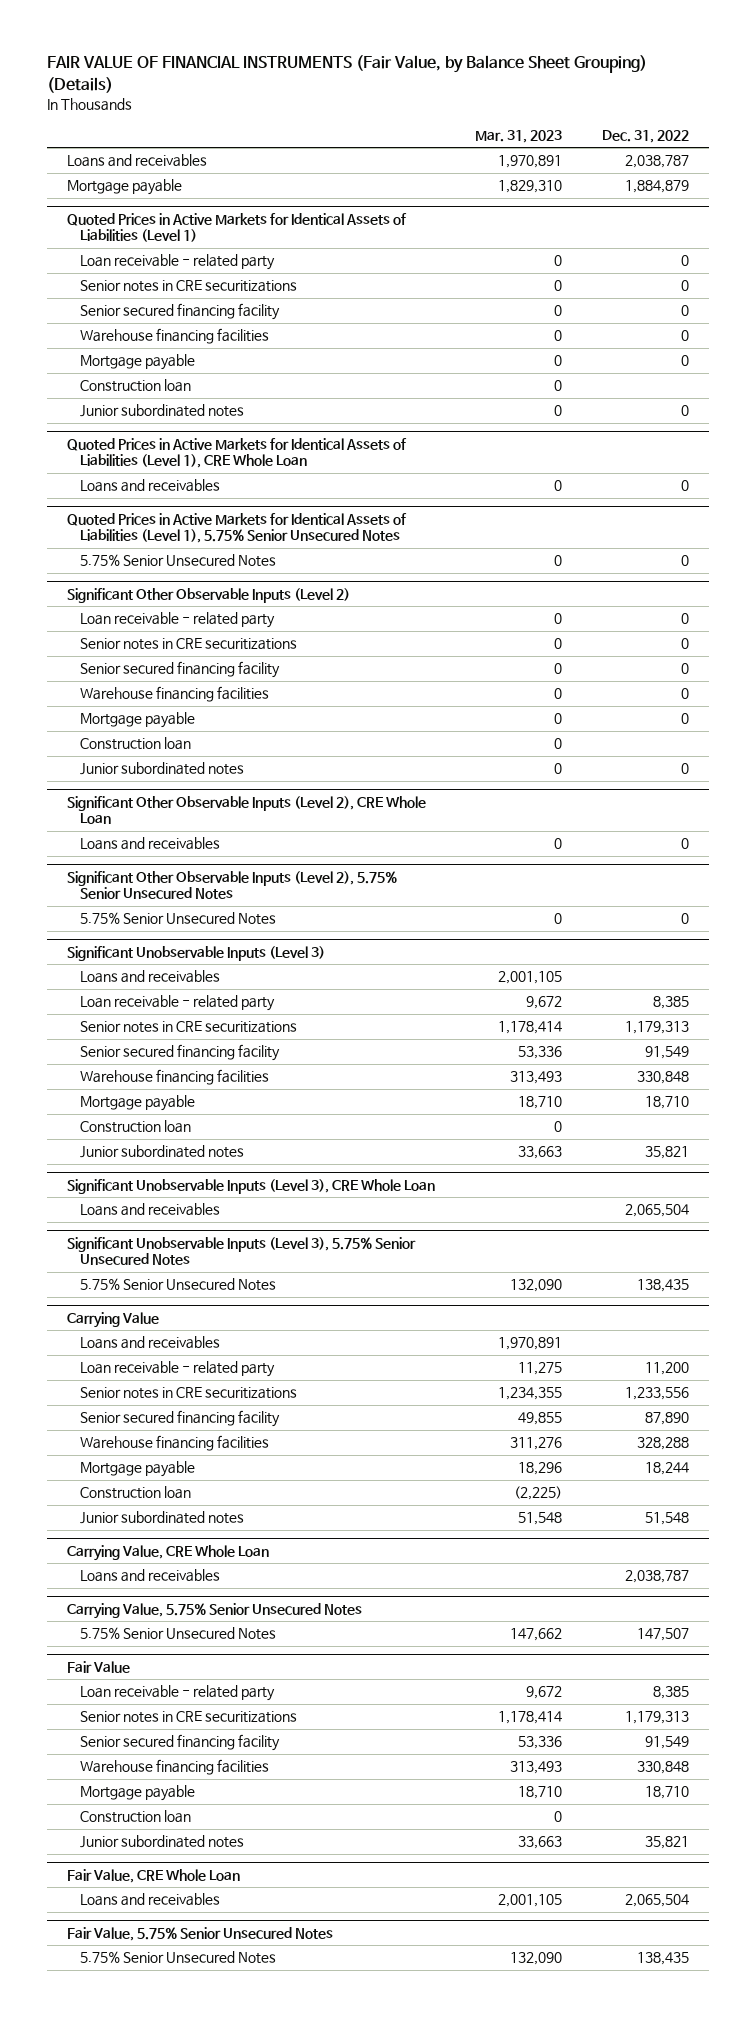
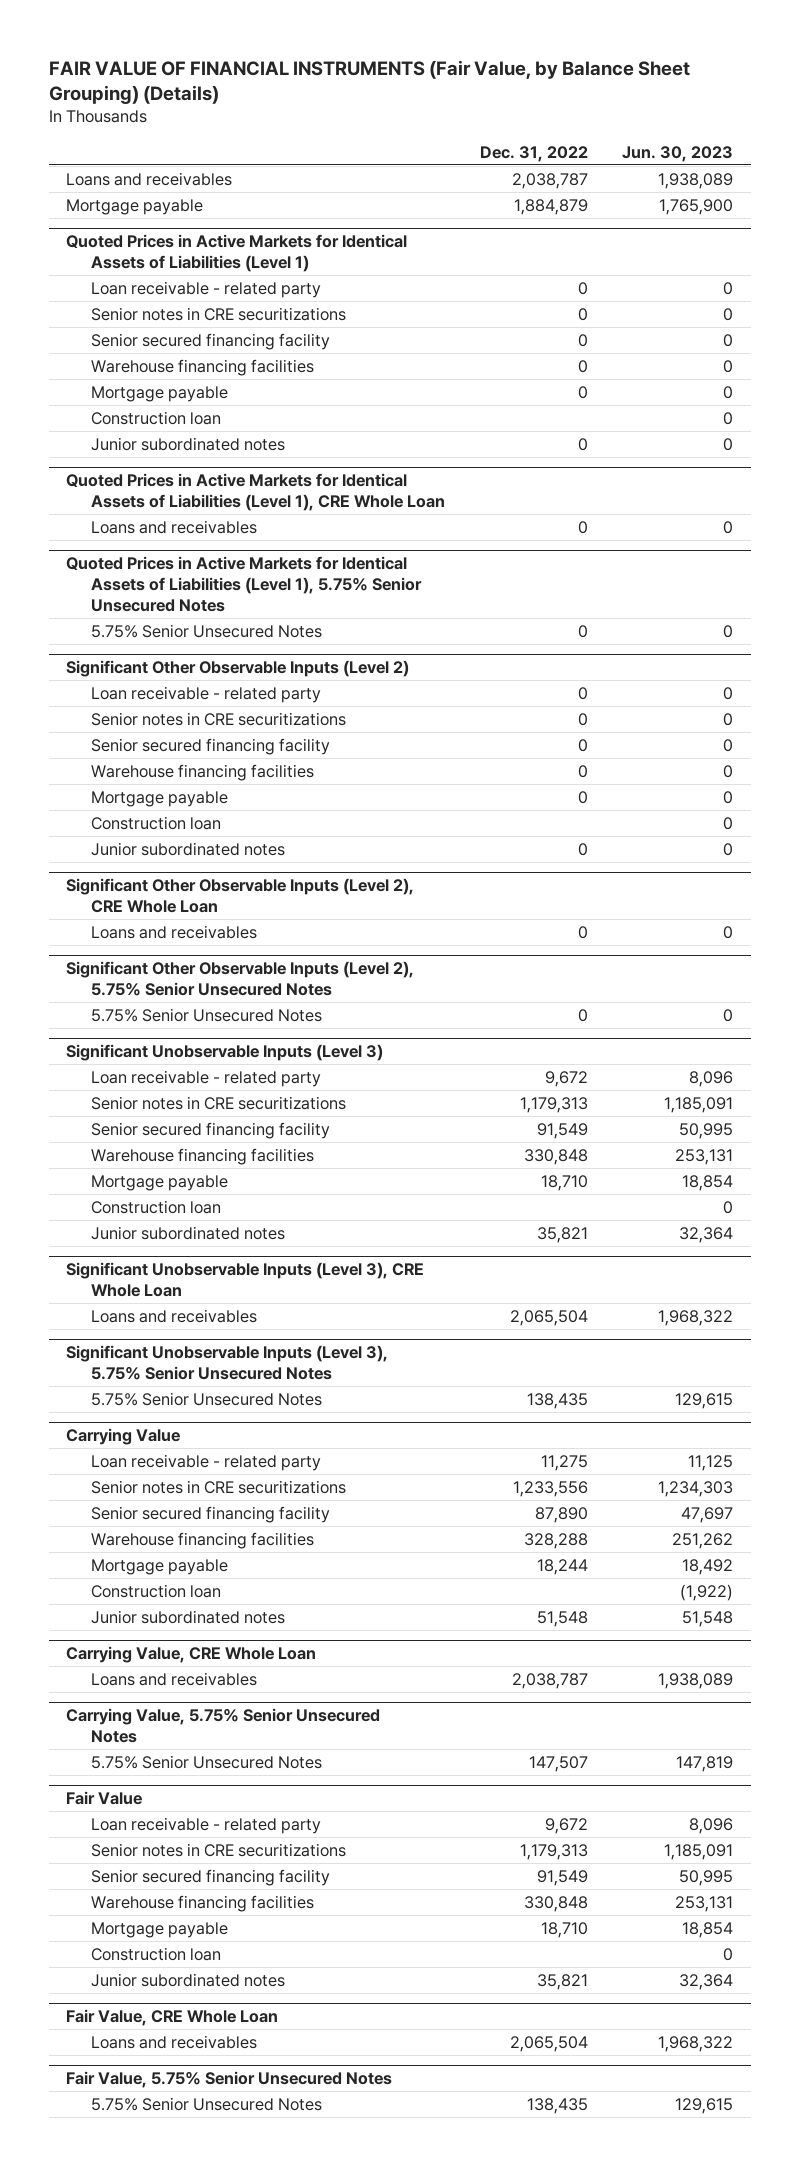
[474,130,562,144] Mar. 31, 2023 -> none
none -> [622,145,734,162] Jun. 30, 2023
[79,970,220,984] Loans and receivables -> none
[652,996,689,1010] 8,385 -> [544,1070,588,1087] 9,672
[79,1336,220,1350] Loans and receivables -> none
[644,1362,689,1376] 11,200 -> [540,1454,588,1471] 11,275
[652,1686,689,1700] 8,385 -> [544,1817,588,1834] 9,672

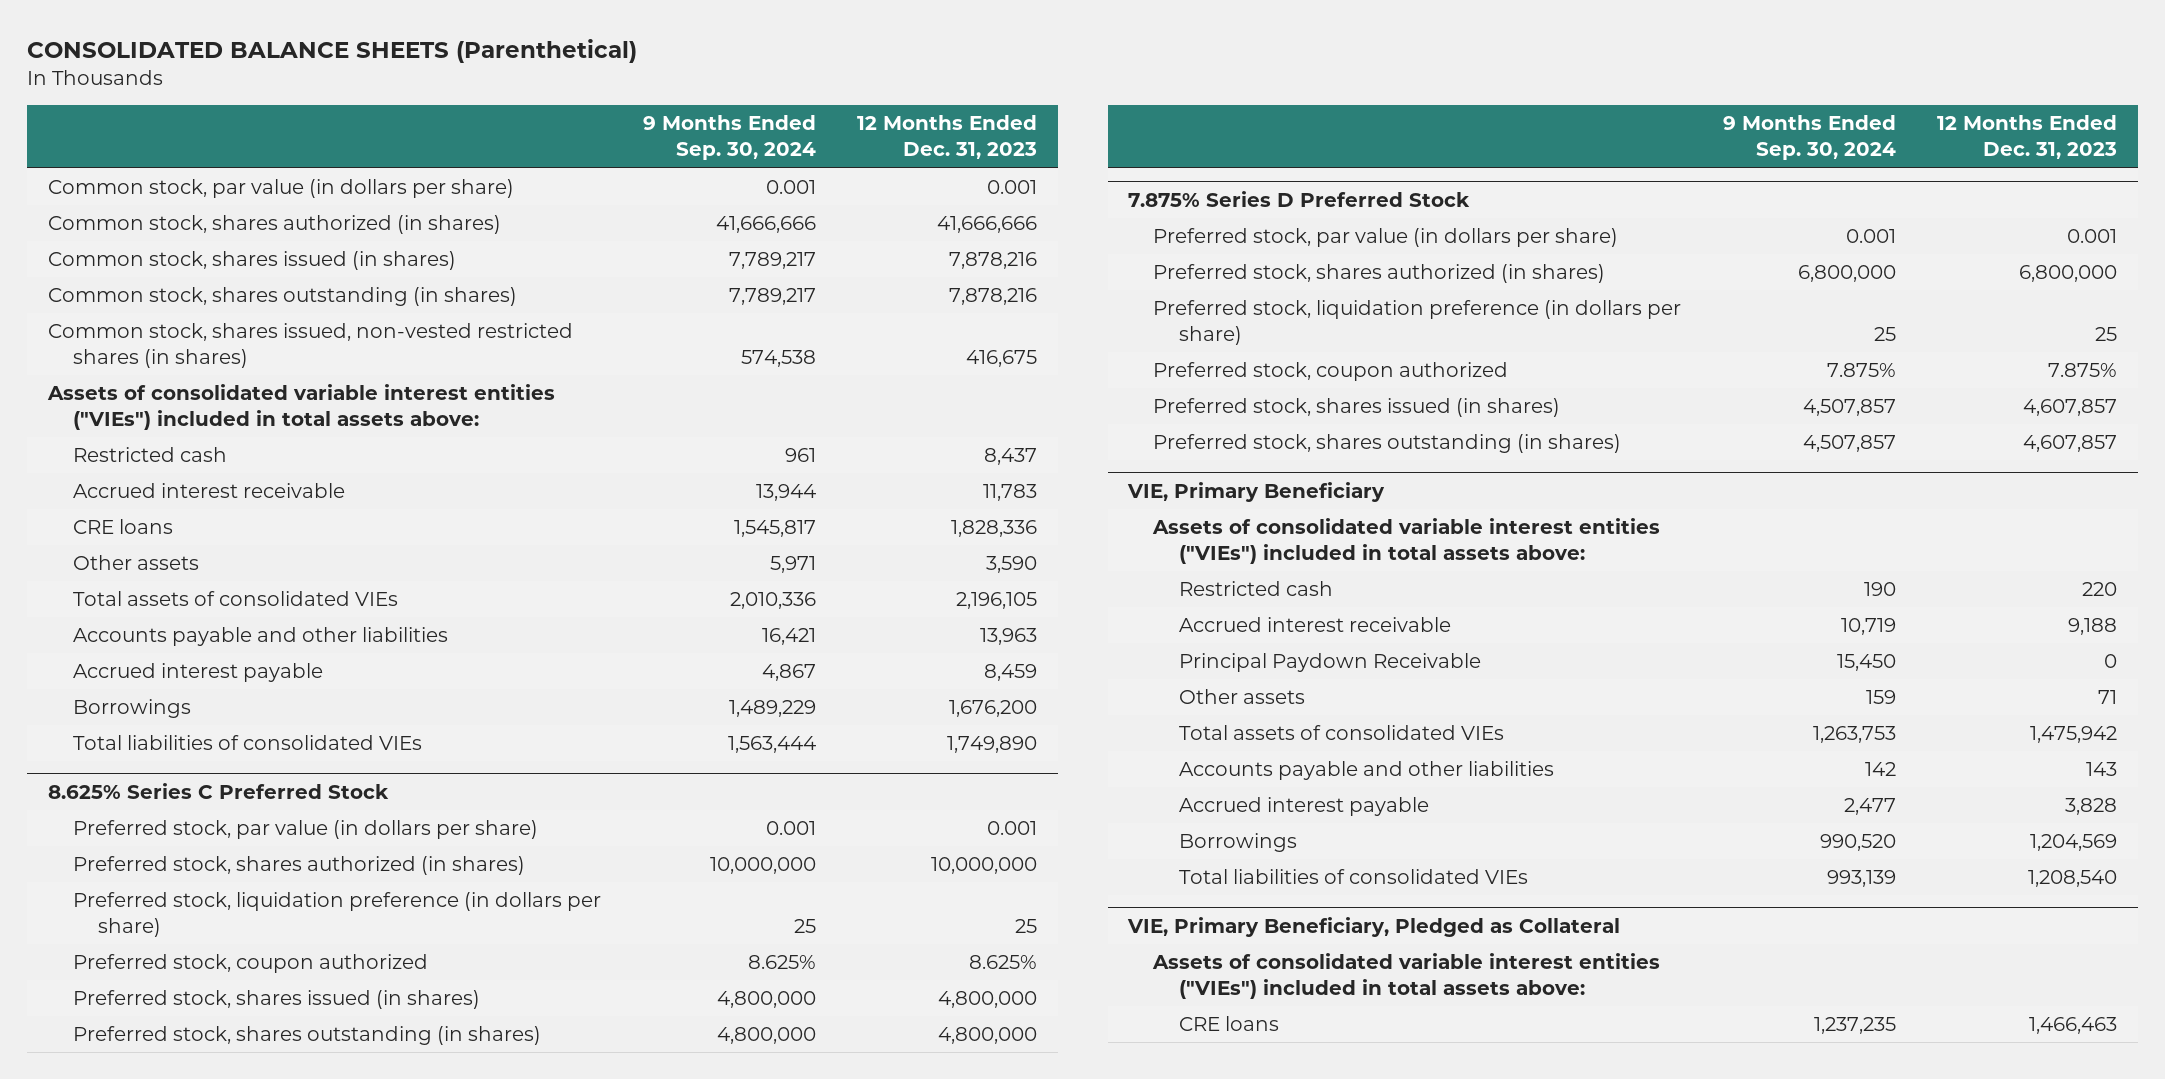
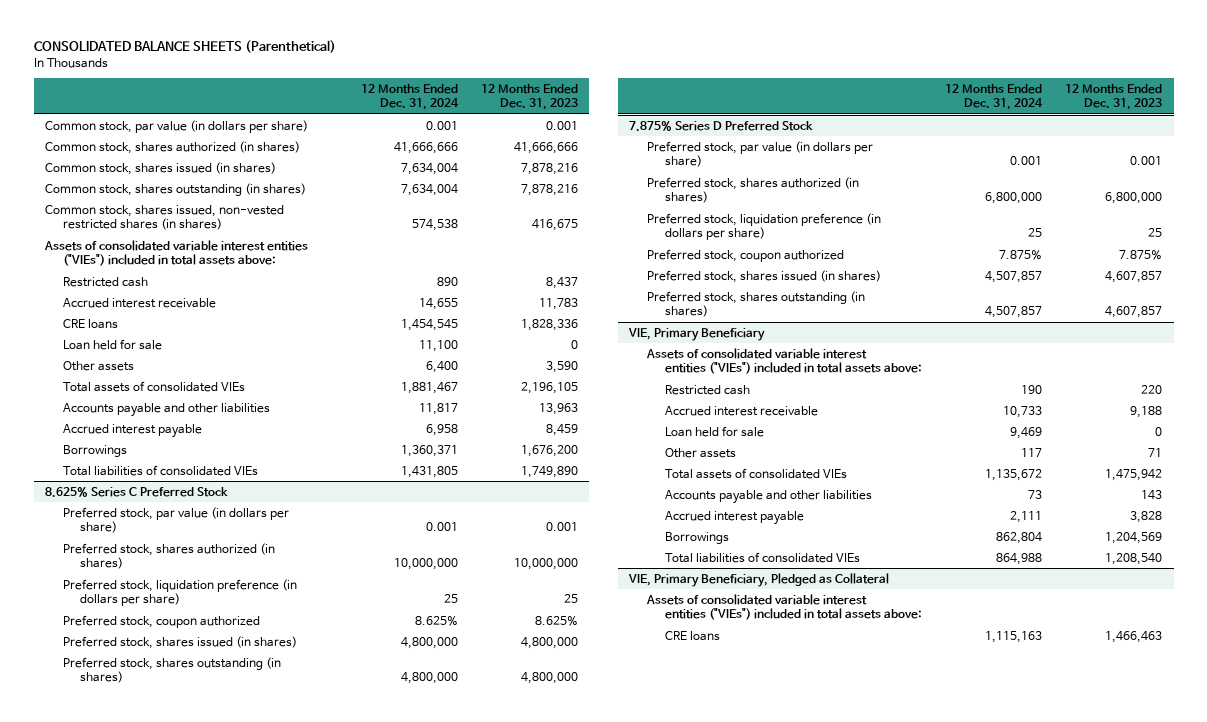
[642,115,816,161] 9 Months Ended Sep. 30, 2024 -> none
none -> [360,83,459,111] 12 Months Ended Dec. 31, 2024
none -> [62,338,162,350] Loan held for sale
[1178,653,1481,673] Principal Paydown Receivable -> none
none -> [664,425,764,437] Loan held for sale

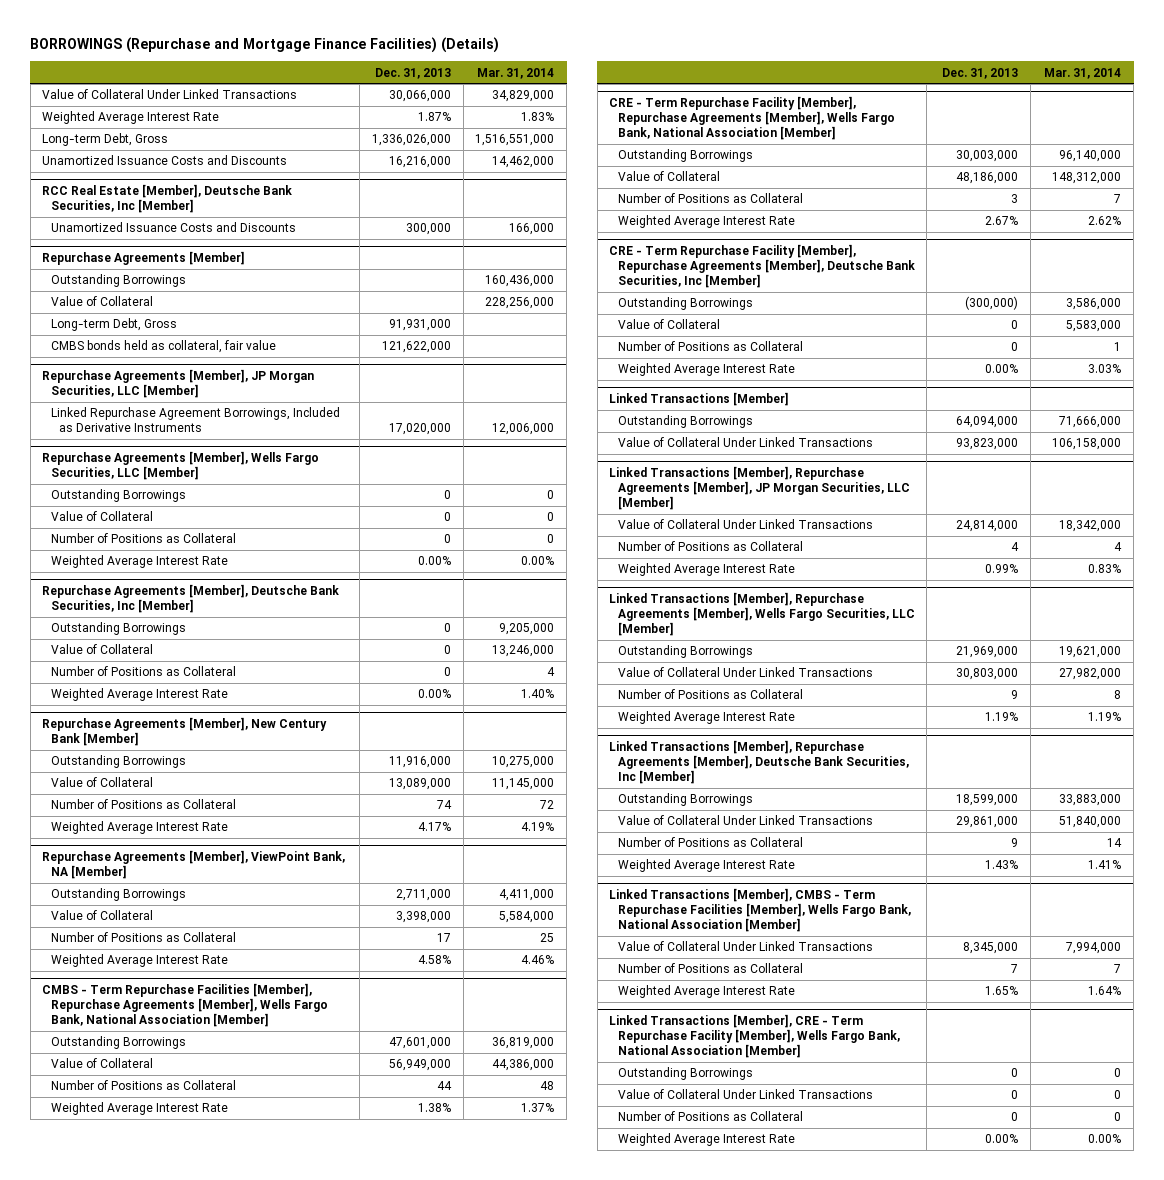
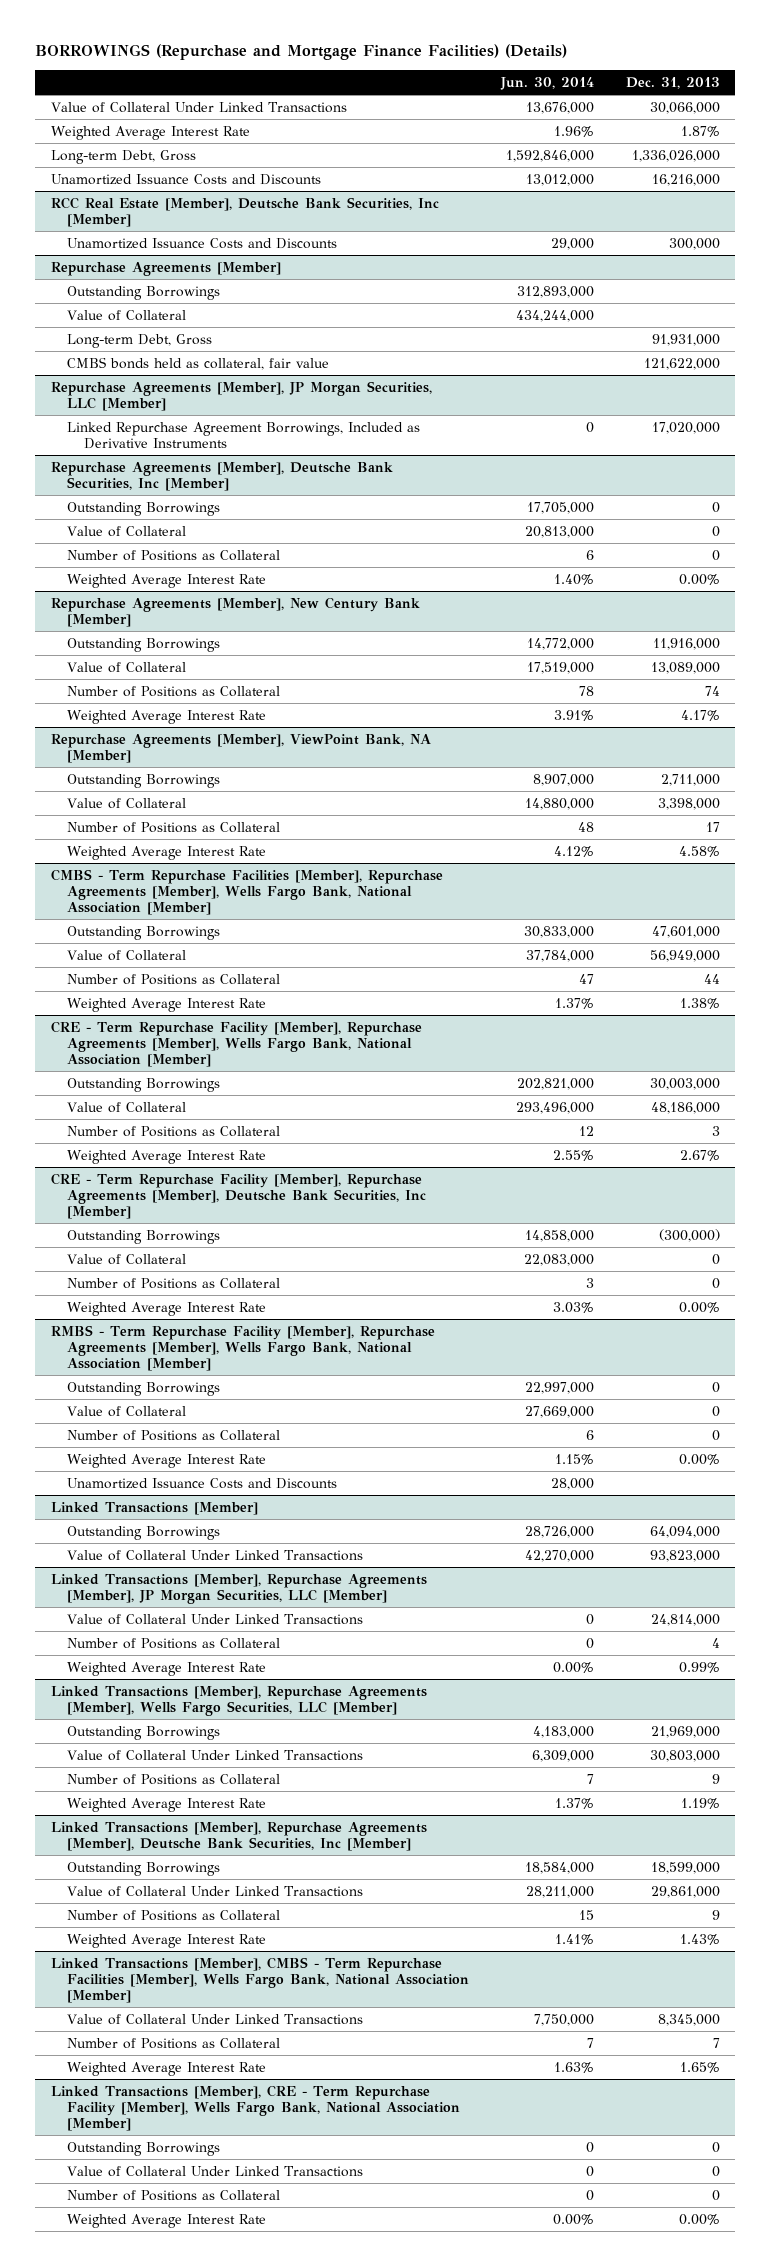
[477,67,555,79] Mar. 31, 2014 -> none
none -> [500,77,595,91] Jun. 30, 2014
[42,450,320,481] Repurchase Agreements [Member], Wells Fargo Securities, LLC [Member] -> none
[50,489,186,503] Outstanding Borrowings -> none
[50,511,153,522] Value of Collateral -> none
[50,533,236,544] Number of Positions as Collateral -> none
[50,555,228,569] Weighted Average Interest Rate -> none
none -> [50,1324,435,1371] RMBS - Term Repurchase Facility [Member], Repurchase Agreements [Member], Wells Fargo Bank, National Association [Member]
none -> [67,1381,221,1396] Outstanding Borrowings
none -> [67,1405,187,1417] Value of Collateral
none -> [67,1429,281,1441] Number of Positions as Collateral
none -> [67,1453,267,1468] Weighted Average Interest Rate
none -> [67,1477,338,1489] Unamortized Issuance Costs and Discounts

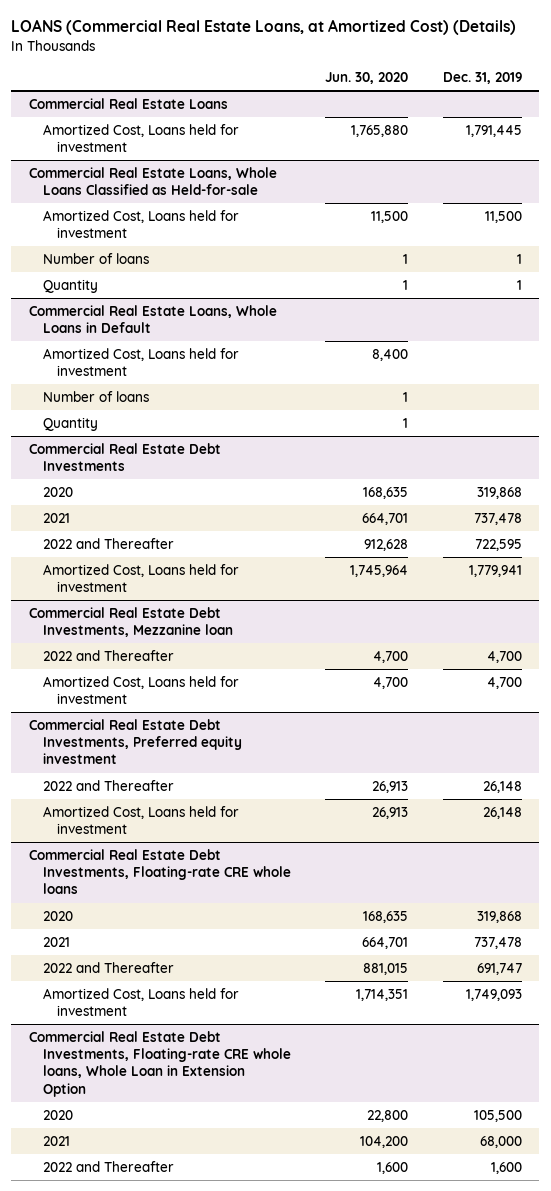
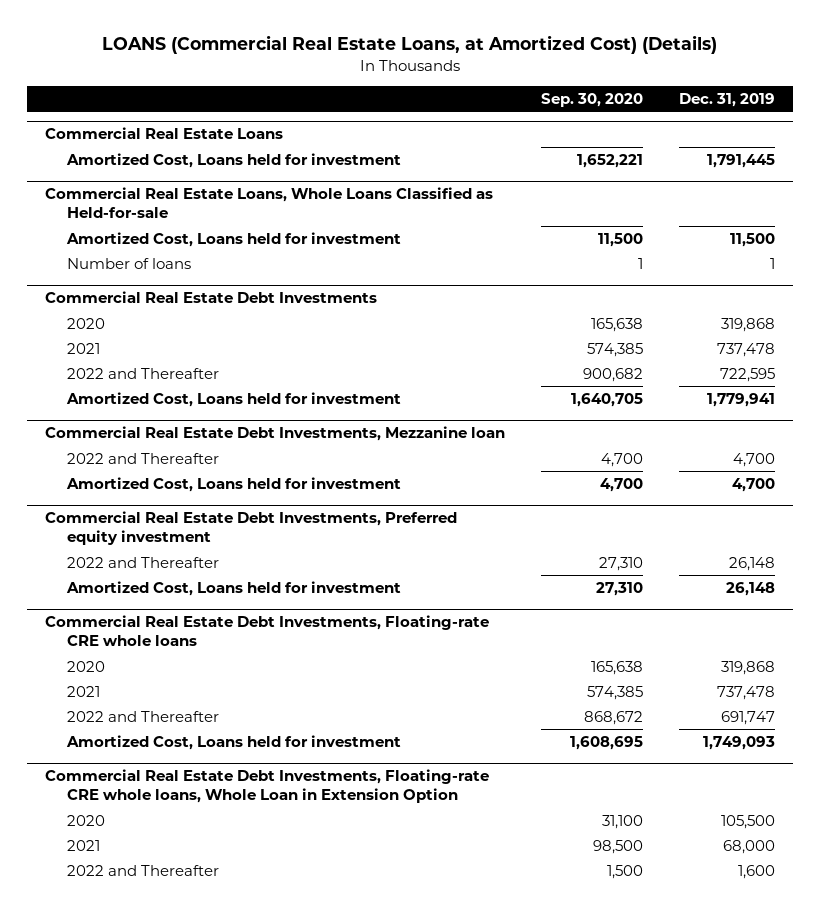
[325,72,409,85] Jun. 30, 2020 -> none
none -> [540,92,643,107] Sep. 30, 2020
[42,278,98,293] Quantity -> none
[28,304,277,334] Commercial Real Estate Loans, Whole Loans in Default -> none
[42,347,239,377] Amortized Cost, Loans held for investment -> none
[42,390,149,402] Number of loans -> none
[42,416,98,431] Quantity -> none

